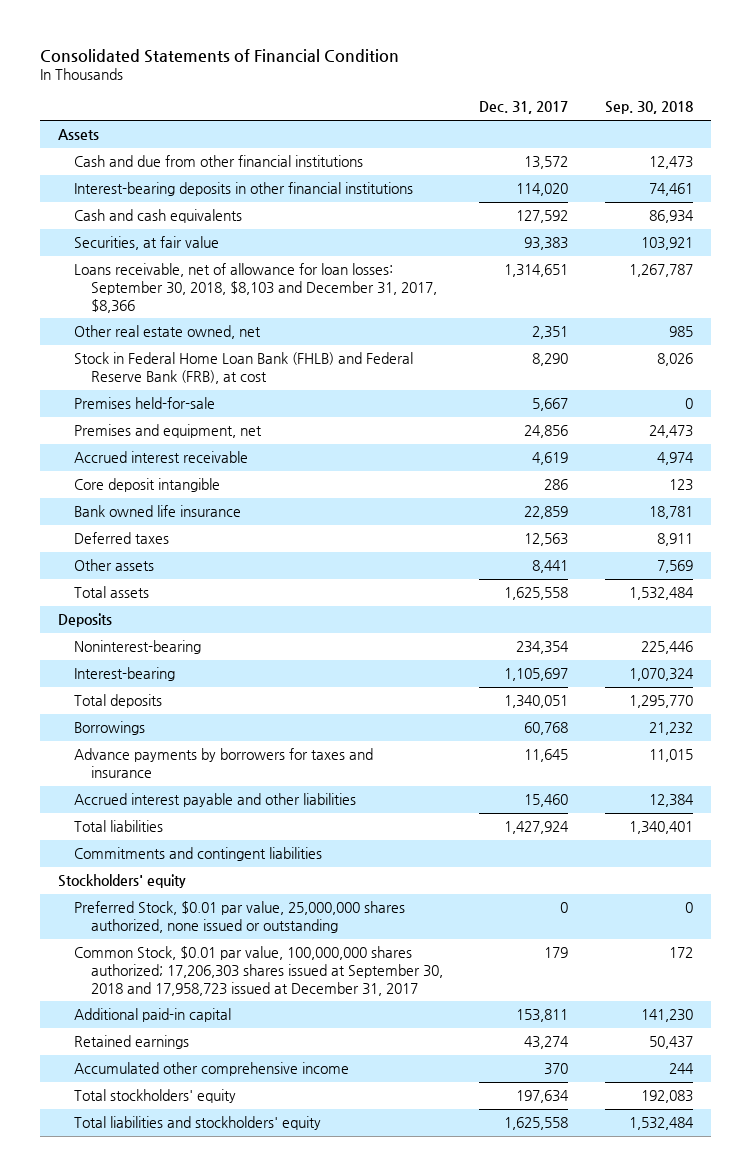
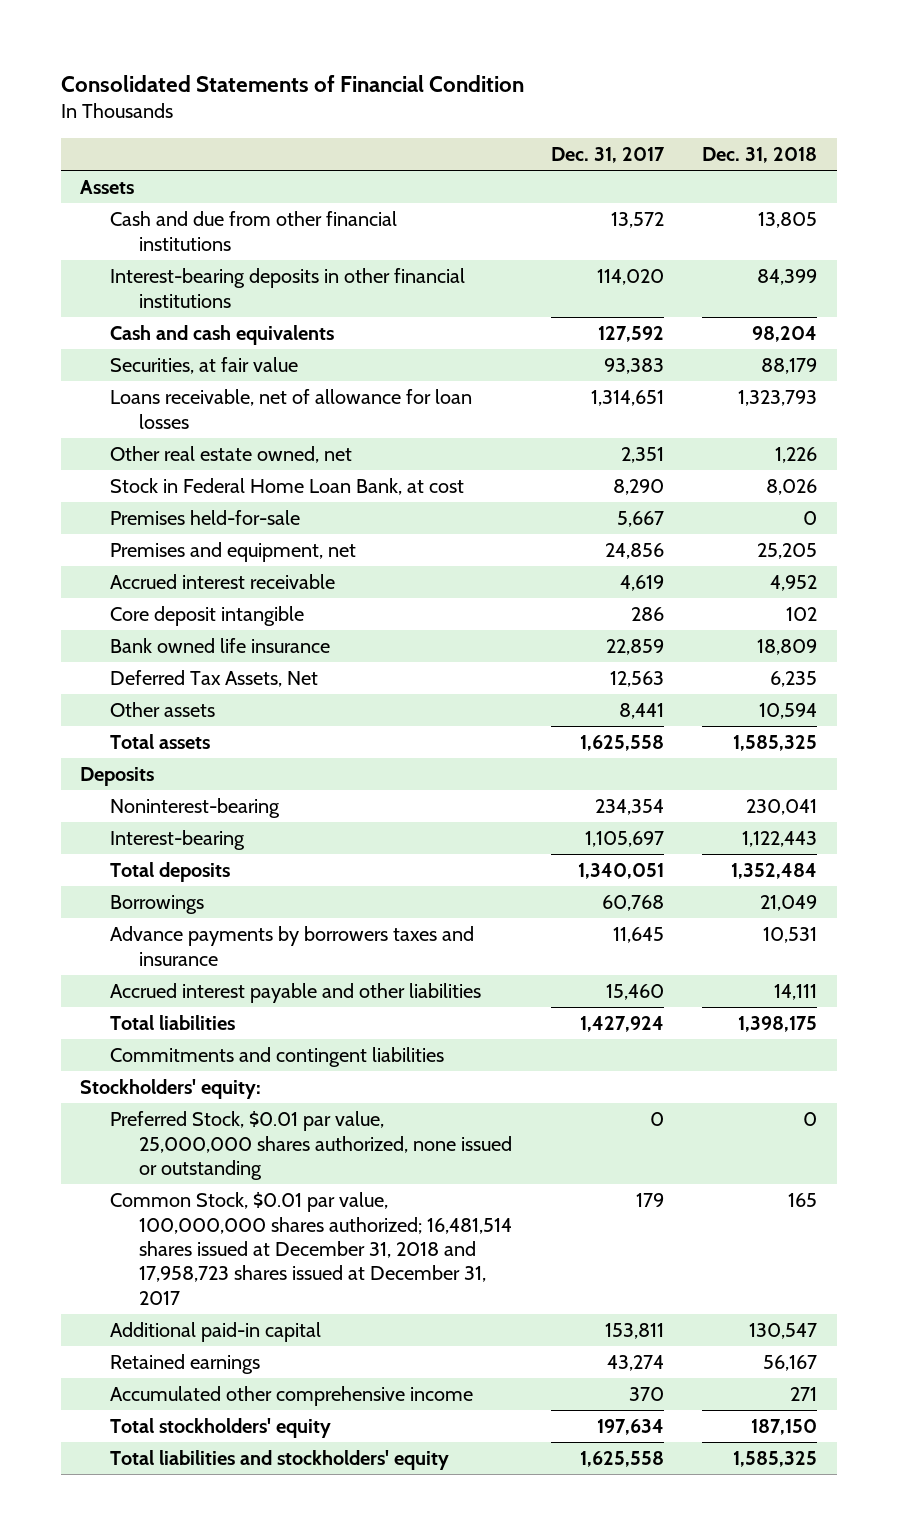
[605,101,694,115] Sep. 30, 2018 -> none
none -> [702,147,818,164] Dec. 31, 2018
[74,263,437,313] Loans receivable, net of allowance for loan losses: September 30, 2018, $8,103 and December 31, 2017, $8,366 -> [109,389,472,429] Loans receivable, net of allowance for loan losses
[74,352,414,384] Stock in Federal Home Loan Bank (FHLB) and Federal Reserve Bank (FRB), at cost -> [109,478,464,496] Stock in Federal Home Loan Bank, at cost
[74,532,170,545] Deferred taxes -> [109,670,318,688] Deferred Tax Assets, Net
[74,748,374,778] Advance payments by borrowers for taxes and insurance -> [109,926,474,966] Advance payments by borrowers taxes and insurance
[57,874,186,889] Stockholders' equity -> [80,1079,262,1100] Stockholders' equity:
[74,946,443,996] Common Stock, $0.01 par value, 100,000,000 shares authorized; 17,206,303 shares issued at September 30, 2018 and 17,958,723 issued at December 31, 2017 -> [109,1192,513,1305] Common Stock, $0.01 par value, 100,000,000 shares authorized; 16,481,514 shares issued at December 31, 2018 and 17,958,723 shares issued at December 31, 2017

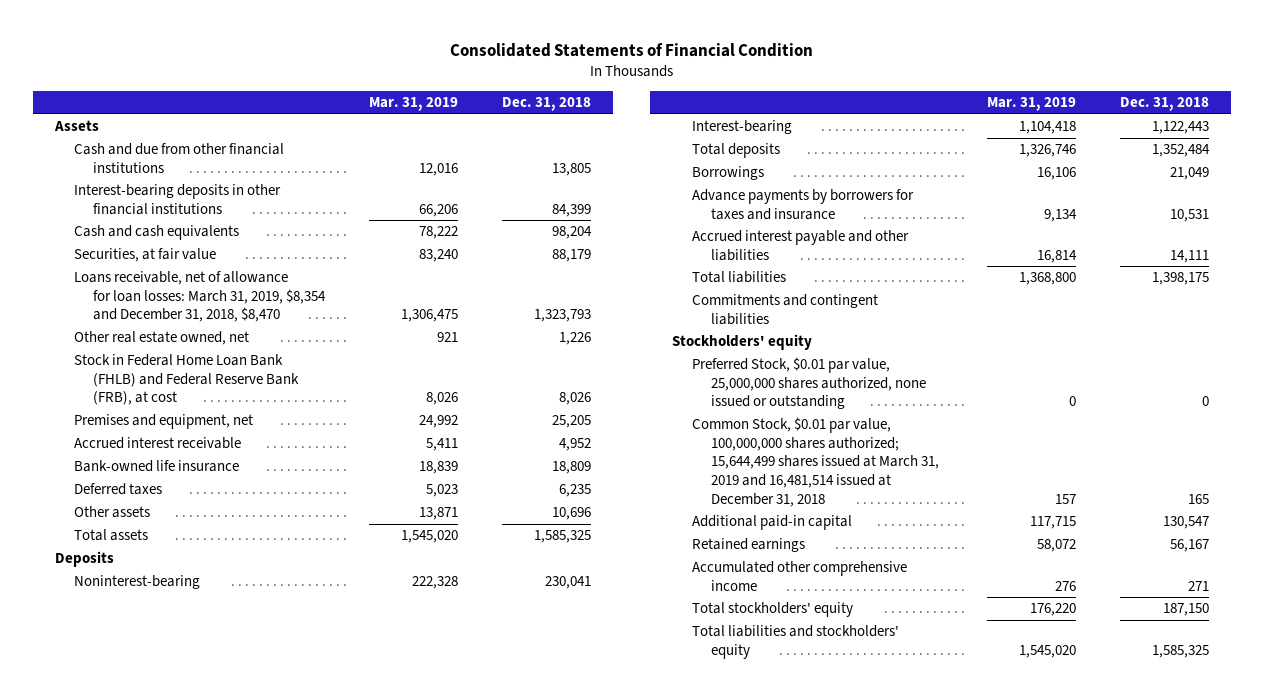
[550,147,665,164] Dec. 31, 2017 -> none
none -> [369,97,459,112] Mar. 31, 2019
[109,389,472,429] Loans receivable, net of allowance for loan losses -> [73,271,327,323] Loans receivable, net of allowance for loan losses: March 31, 2019, $8,354 and December 31, 2018, $8,470
[109,510,300,526] Premises held-for-sale -> none
[109,478,464,496] Stock in Federal Home Loan Bank, at cost -> [73,354,300,406] Stock in Federal Home Loan Bank (FHLB) and Federal Reserve Bank (FRB), at cost
[109,606,304,627] Core deposit intangible -> none
[109,638,330,654] Bank owned life insurance -> [73,460,239,473] Bank-owned life insurance
[109,670,318,688] Deferred Tax Assets, Net -> [73,483,162,496] Deferred taxes
[759,703,818,720] 10,594 -> [552,507,592,521] 10,696
[109,926,474,966] Advance payments by borrowers taxes and insurance -> [691,189,914,220] Advance payments by borrowers for taxes and insurance
[80,1079,262,1100] Stockholders' equity: -> [672,334,813,351] Stockholders' equity
[109,1192,513,1305] Common Stock, $0.01 par value, 100,000,000 shares authorized; 16,481,514 shares issued at December 31, 2018 and 17,958,723 shares issued at December 31, 2017 -> [691,417,940,507] Common Stock, $0.01 par value, 100,000,000 shares authorized; 15,644,499 shares issued at March 31, 2019 and 16,481,514 issued at December 31, 2018

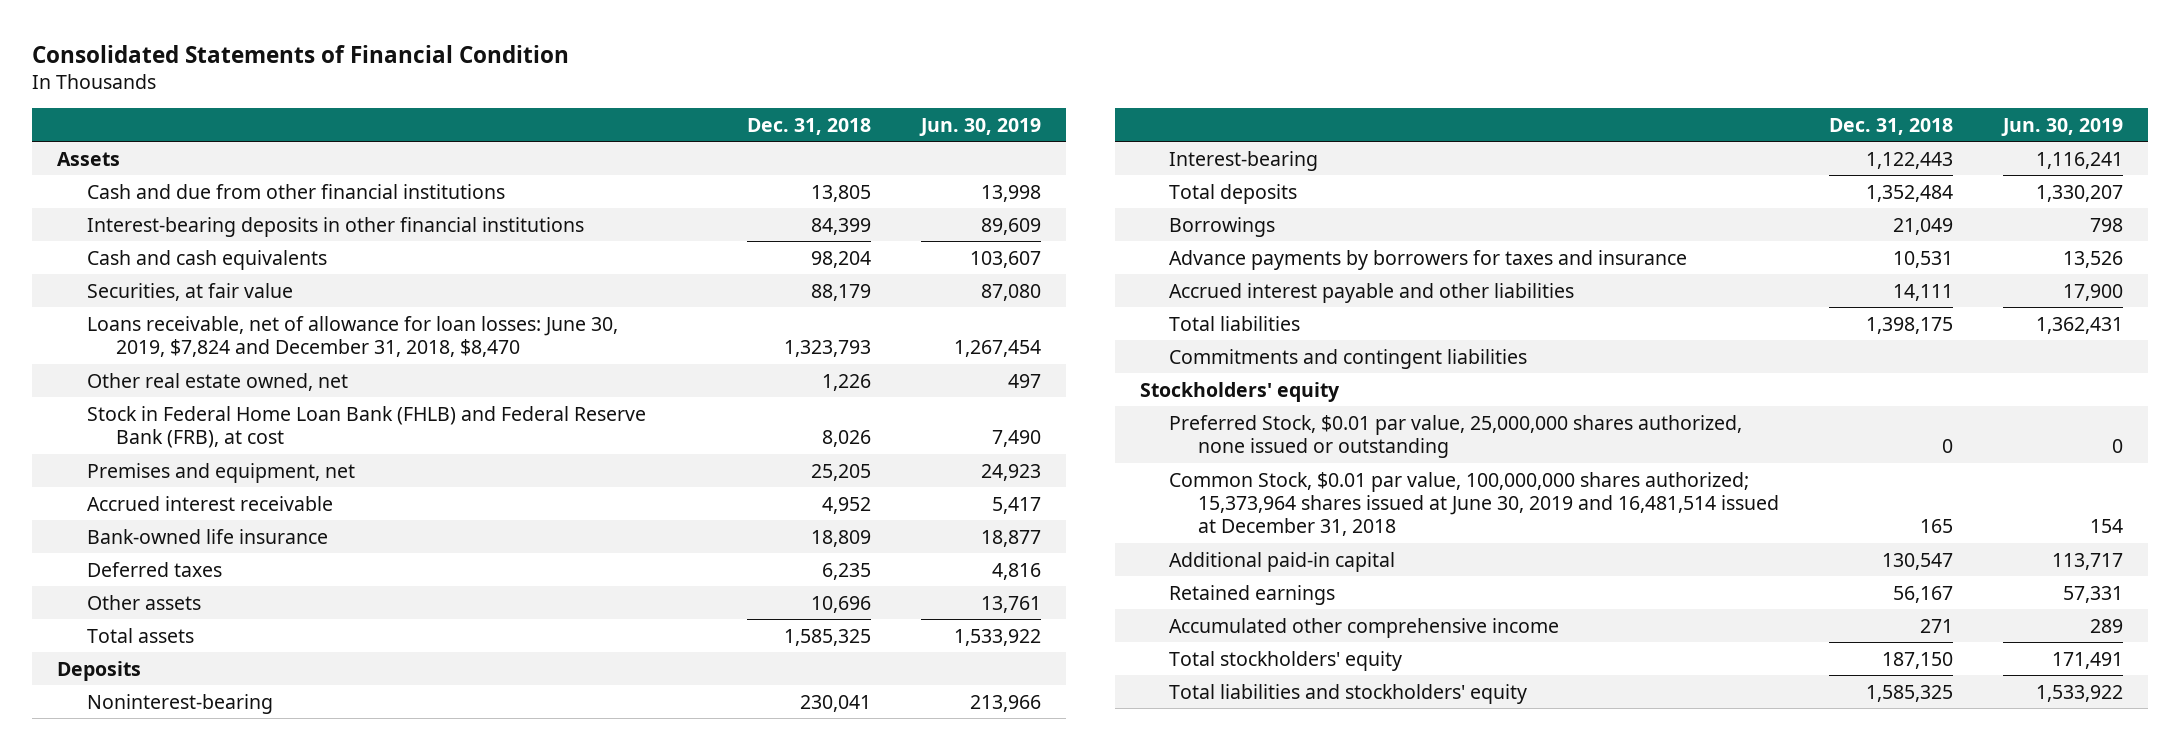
[369,97,459,112] Mar. 31, 2019 -> none
none -> [919,117,1042,136] Jun. 30, 2019
[73,271,327,323] Loans receivable, net of allowance for loan losses: March 31, 2019, $8,354 and December 31, 2018, $8,470 -> [86,315,618,358] Loans receivable, net of allowance for loan losses: June 30, 2019, $7,824 and December 31, 2018, $8,470
[691,417,940,507] Common Stock, $0.01 par value, 100,000,000 shares authorized; 15,644,499 shares issued at March 31, 2019 and 16,481,514 issued at December 31, 2018 -> [1168,471,1779,537] Common Stock, $0.01 par value, 100,000,000 shares authorized; 15,373,964 shares issued at June 30, 2019 and 16,481,514 issued at December 31, 2018

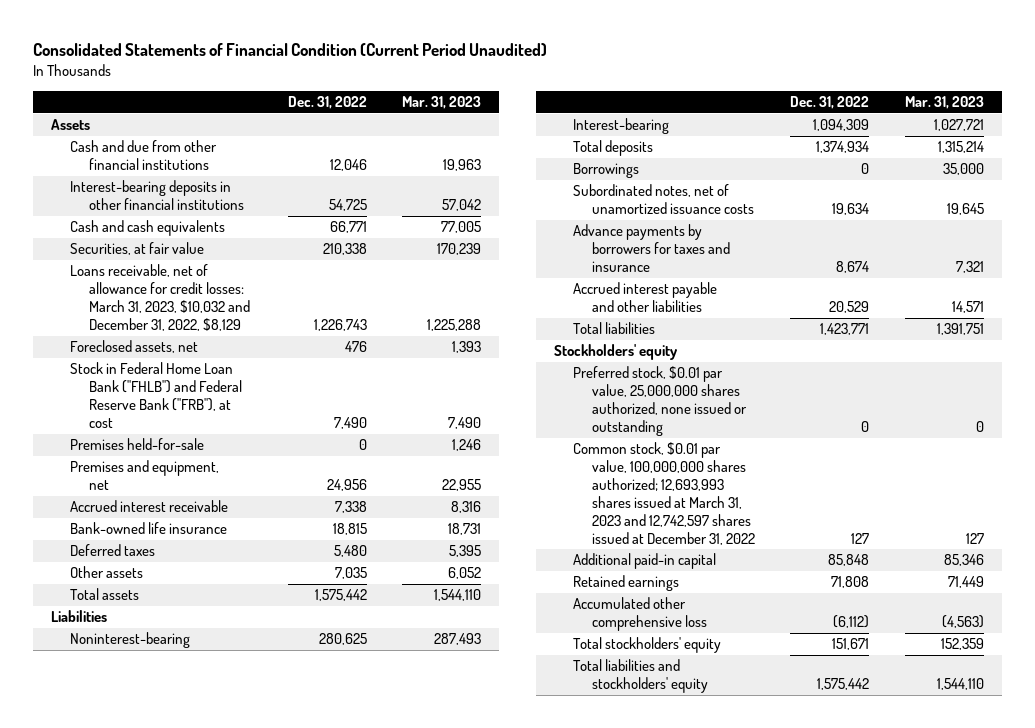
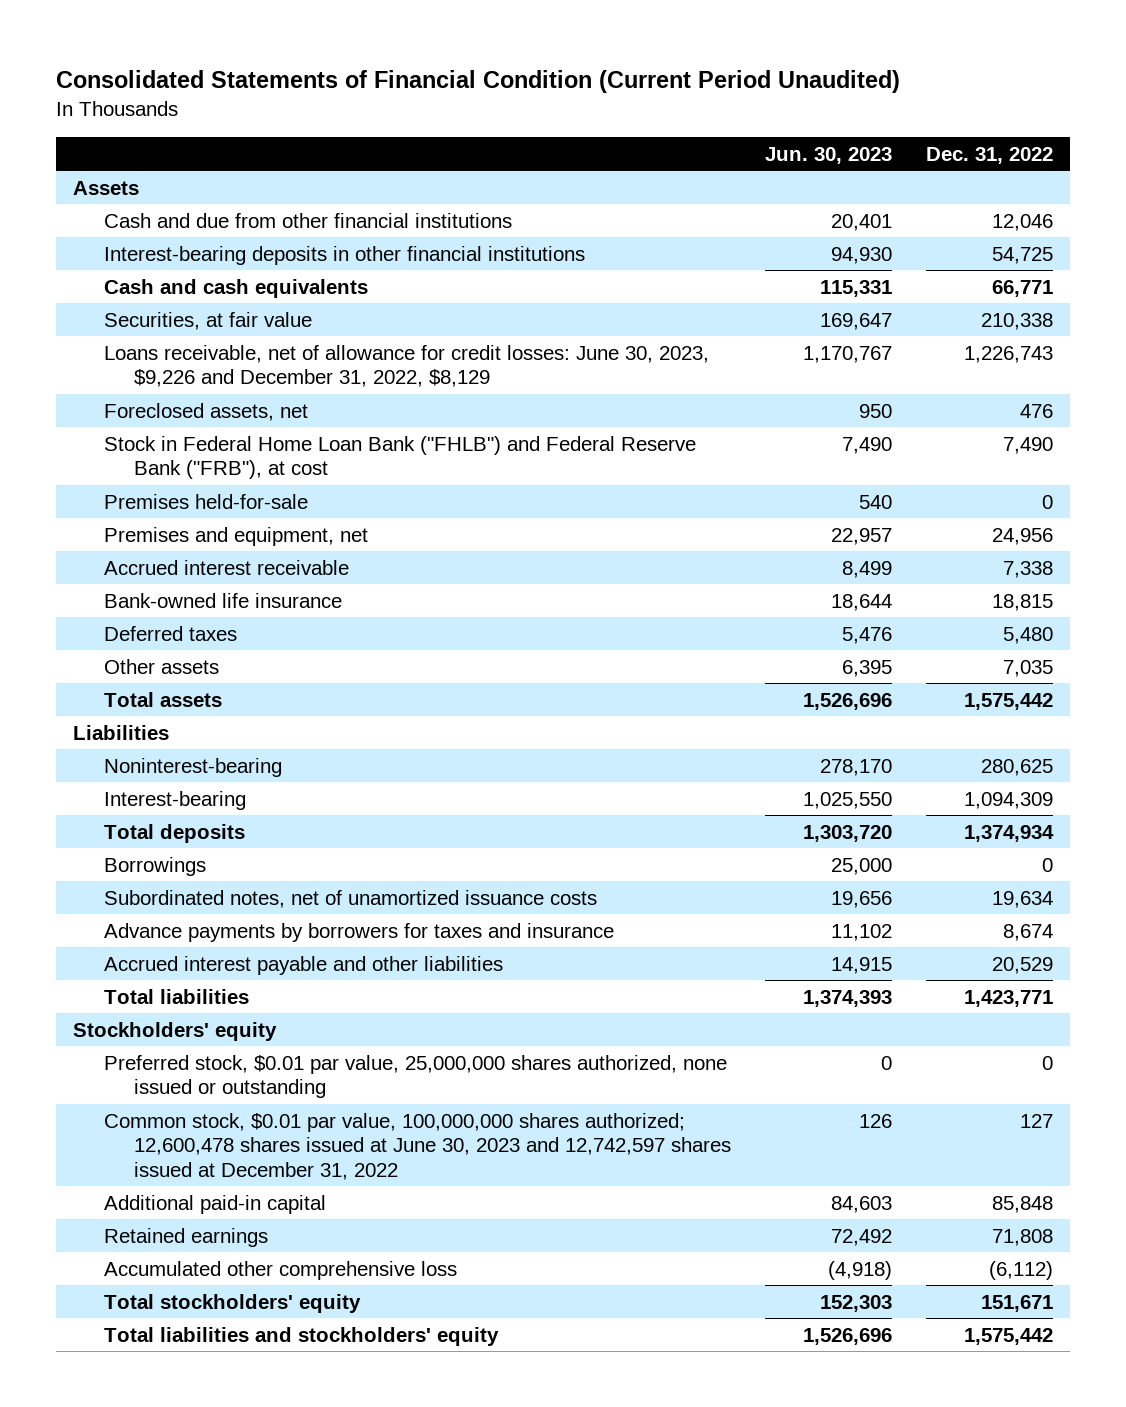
[402,96,482,110] Mar. 31, 2023 -> none
none -> [765,146,893,164] Jun. 30, 2023
[70,264,251,332] Loans receivable, net of allowance for credit losses: March 31, 2023, $10,032 and December 31, 2022, $8,129 -> [103,344,709,388] Loans receivable, net of allowance for credit losses: June 30, 2023, $9,226 and December 31, 2022, $8,129
[572,442,755,545] Common stock, $0.01 par value, 100,000,000 shares authorized; 12,693,993 shares issued at March 31, 2023 and 12,742,597 shares issued at December 31, 2022 -> [103,1112,732,1180] Common stock, $0.01 par value, 100,000,000 shares authorized; 12,600,478 shares issued at June 30, 2023 and 12,742,597 shares issued at December 31, 2022

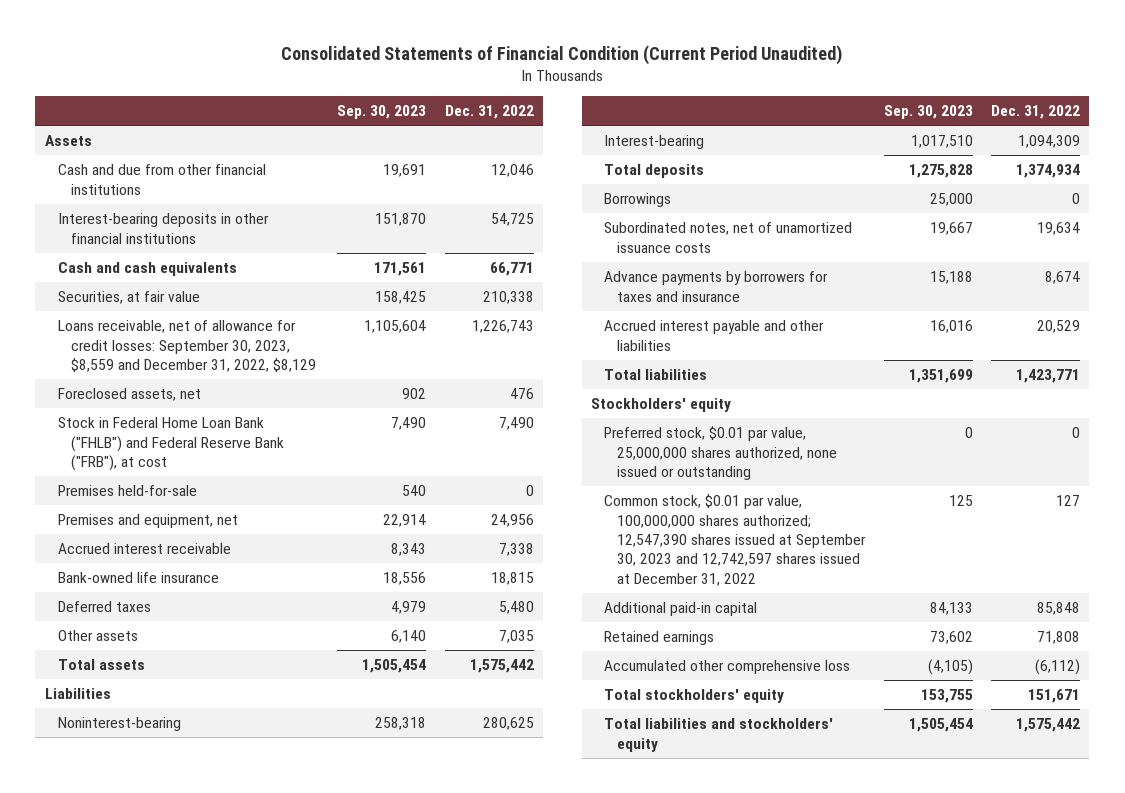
[765,146,893,164] Jun. 30, 2023 -> none
none -> [337,105,427,120] Sep. 30, 2023
[103,344,709,388] Loans receivable, net of allowance for credit losses: June 30, 2023, $9,226 and December 31, 2022, $8,129 -> [57,320,316,372] Loans receivable, net of allowance for credit losses: September 30, 2023, $8,559 and December 31, 2022, $8,129
[103,1112,732,1180] Common stock, $0.01 par value, 100,000,000 shares authorized; 12,600,478 shares issued at June 30, 2023 and 12,742,597 shares issued at December 31, 2022 -> [604,494,867,586] Common stock, $0.01 par value, 100,000,000 shares authorized; 12,547,390 shares issued at September 30, 2023 and 12,742,597 shares issued at December 31, 2022

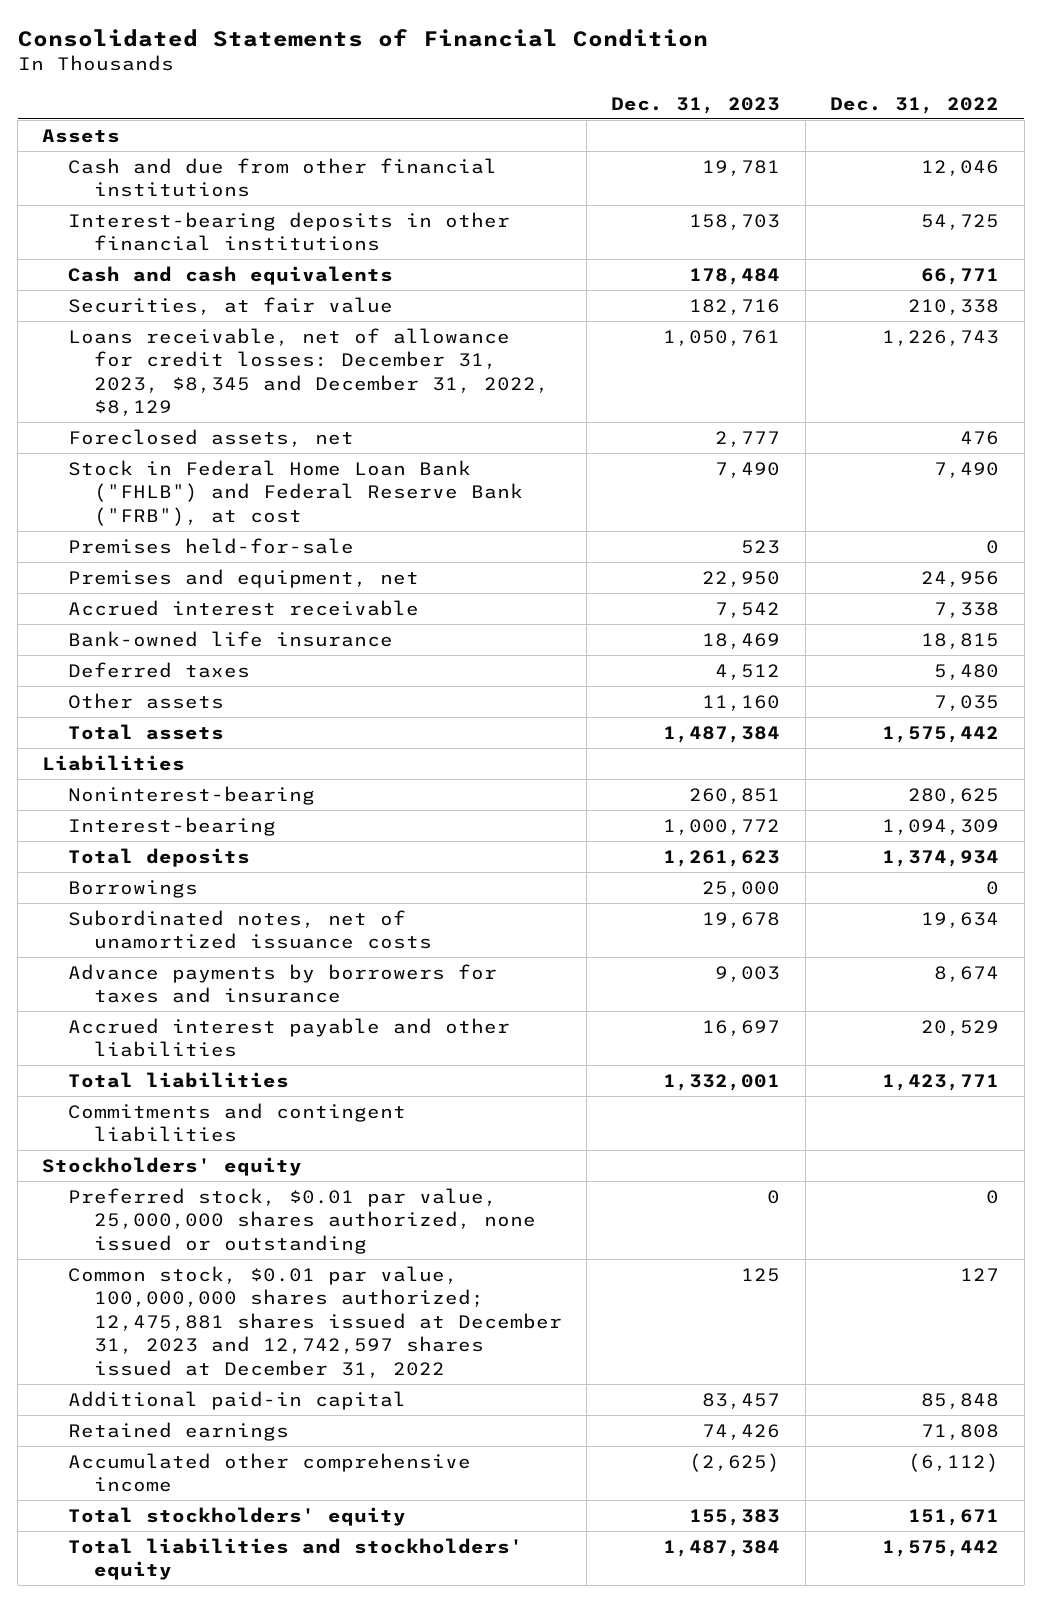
[281,44,843,65] Consolidated Statements of Financial Condition (Current Period Unaudited) -> [17,28,708,47] Consolidated Statements of Financial Condition
[337,105,427,120] Sep. 30, 2023 -> none
none -> [611,97,781,115] Dec. 31, 2023
[57,320,316,372] Loans receivable, net of allowance for credit losses: September 30, 2023, $8,559 and December 31, 2022, $8,129 -> [68,327,549,417] Loans receivable, net of allowance for credit losses: December 31, 2023, $8,345 and December 31, 2022, $8,129
none -> [68,1102,407,1143] Commitments and contingent liabilities
[604,494,867,586] Common stock, $0.01 par value, 100,000,000 shares authorized; 12,547,390 shares issued at September 30, 2023 and 12,742,597 shares issued at December 31, 2022 -> [68,1265,562,1378] Common stock, $0.01 par value, 100,000,000 shares authorized; 12,475,881 shares issued at December 31, 2023 and 12,742,597 shares issued at December 31, 2022
[604,660,851,675] Accumulated other comprehensive loss -> [68,1452,472,1493] Accumulated other comprehensive income

